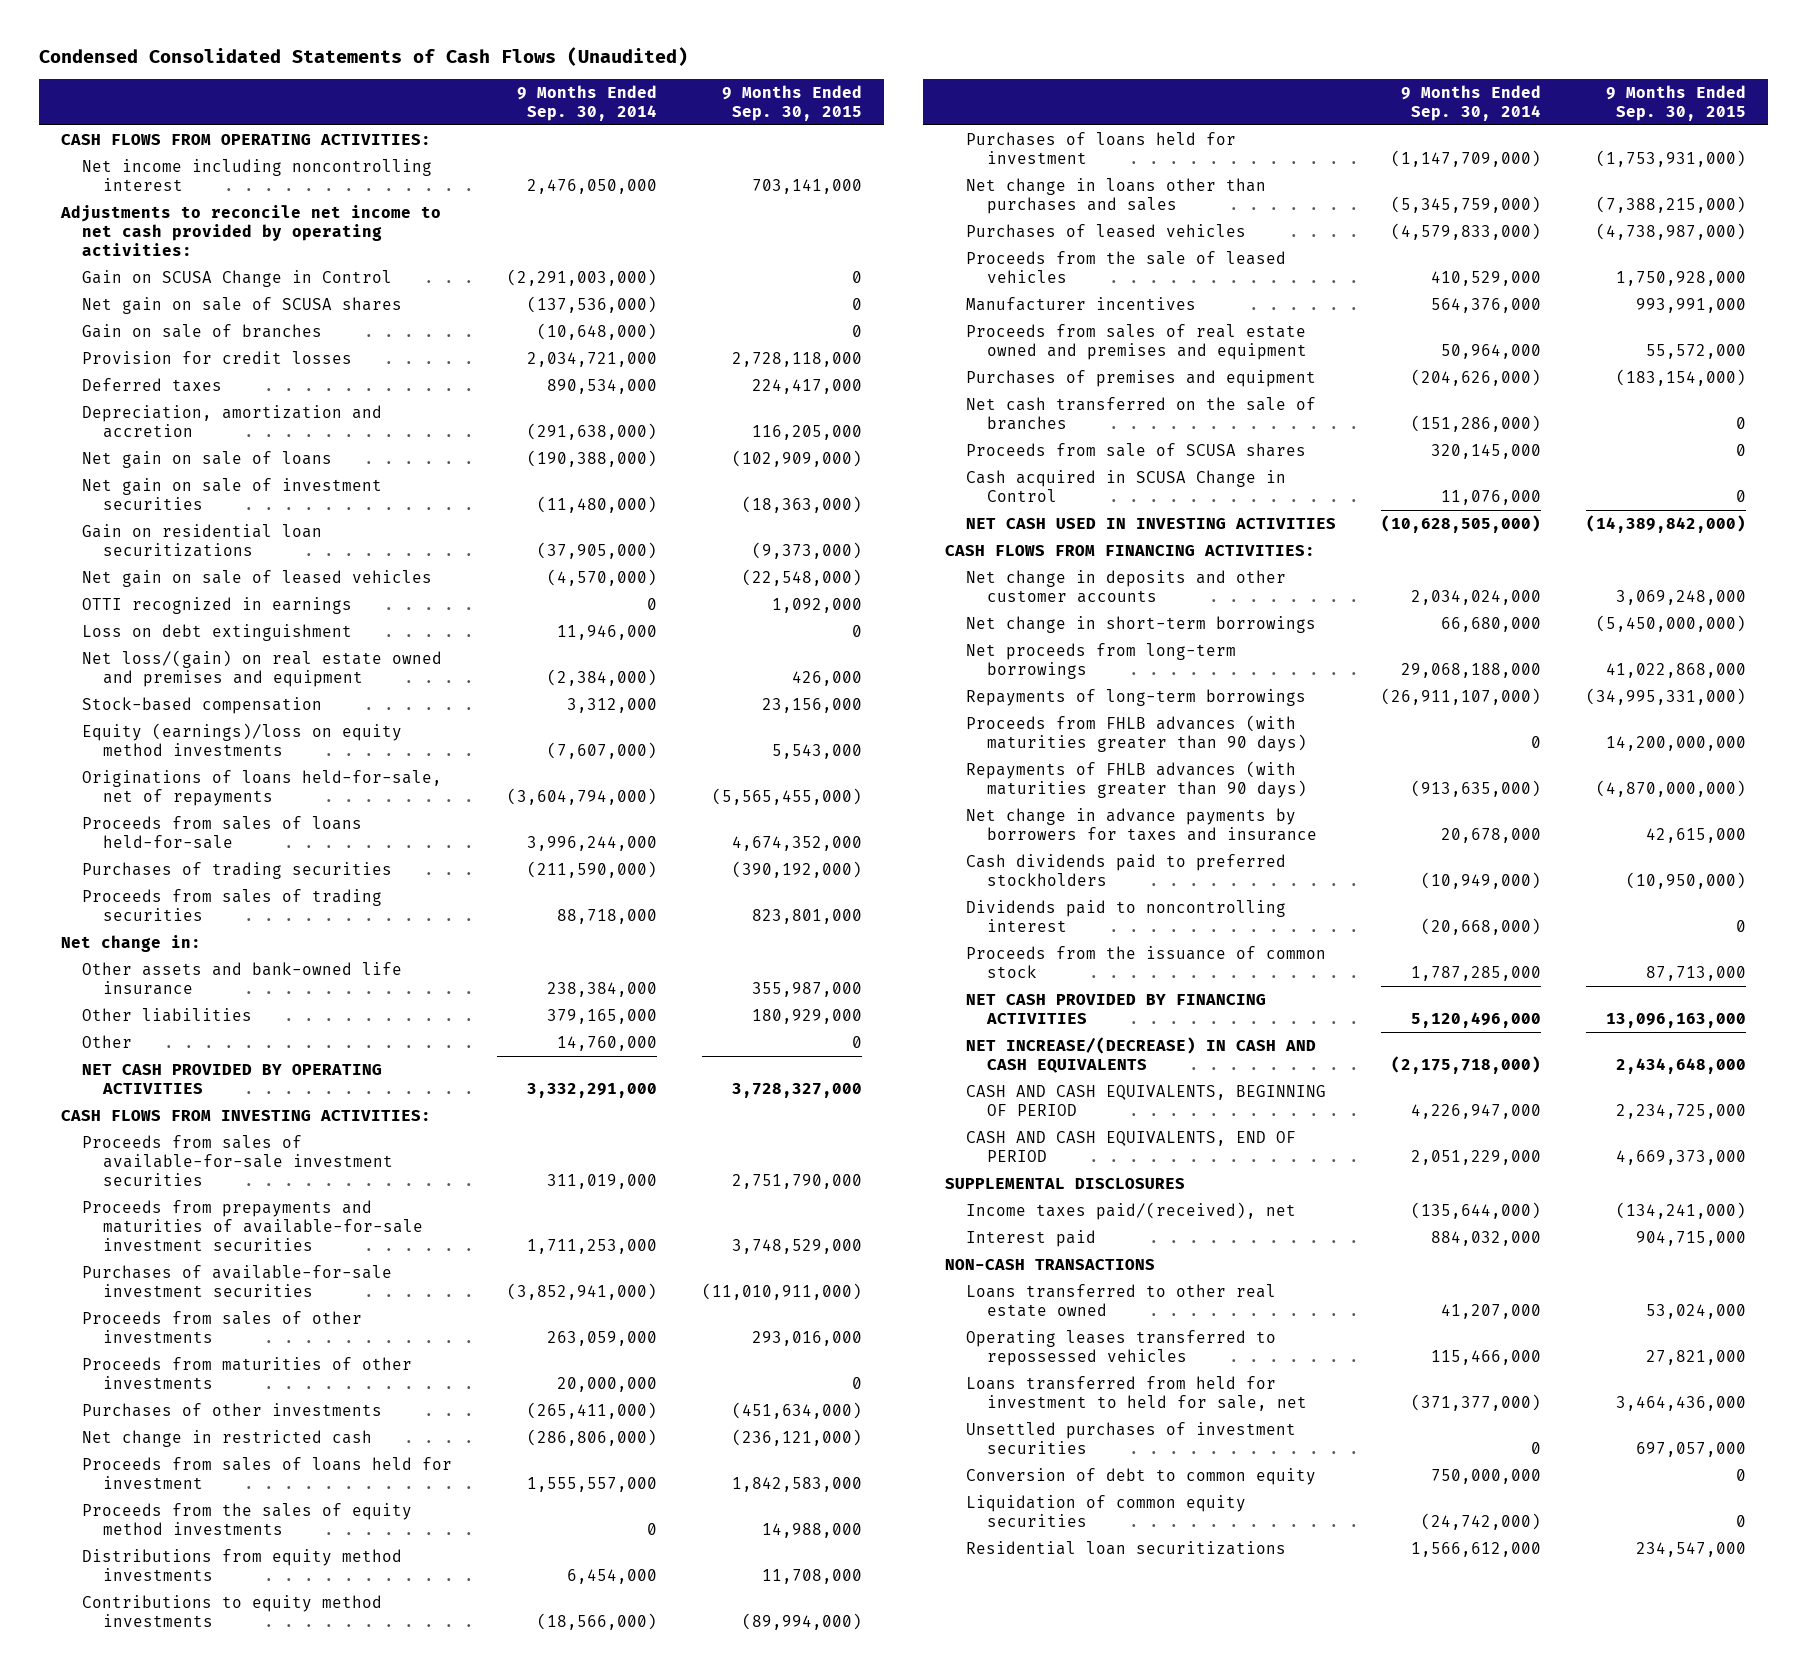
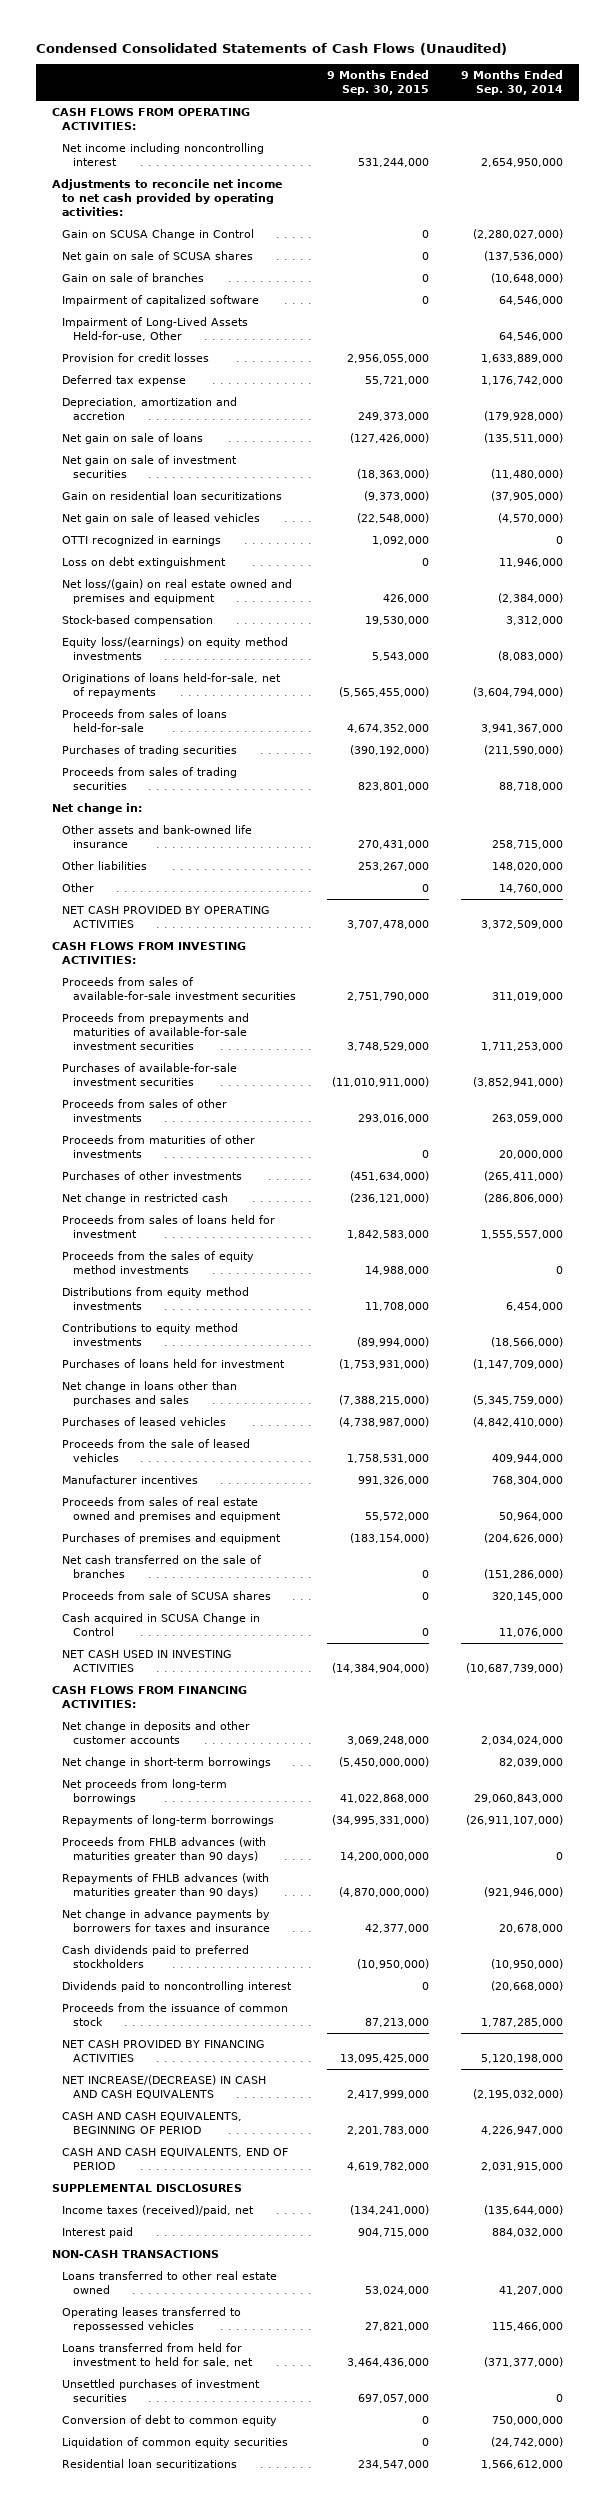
[526,178,657,194] 2,476,050,000 -> [481,158,564,168] 2,654,950,000
[751,178,862,194] 703,141,000 -> [358,158,430,168] 531,244,000
[506,269,657,287] (2,291,003,000) -> [473,229,564,240] (2,280,027,000)
none -> [62,295,260,307] Impairment of capitalized software
none -> [62,317,249,342] Impairment of Long-Lived Assets Held-for-use, Other
[526,352,657,368] 2,034,721,000 -> [481,354,564,364] 1,633,889,000
[731,352,862,368] 2,728,118,000 -> [347,354,430,364] 2,956,055,000
[82,378,223,393] Deferred taxes -> [62,375,187,387] Deferred tax expense
[546,379,657,395] 890,534,000 -> [481,376,564,386] 1,176,742,000
[751,379,862,395] 224,417,000 -> [365,376,430,386] 55,721,000
[526,422,657,440] (291,638,000) -> [484,411,564,422] (179,928,000)
[751,424,862,440] 116,205,000 -> [358,412,430,422] 249,373,000
[526,450,657,468] (190,388,000) -> [484,433,564,444] (135,511,000)
[731,450,862,468] (102,909,000) -> [350,433,430,444] (127,426,000)
[761,698,862,714] 23,156,000 -> [365,616,430,626] 19,530,000
[82,723,403,756] Equity (earnings)/loss on equity method investments -> [62,637,289,661] Equity loss/(earnings) on equity method investments
[546,741,657,759] (7,607,000) -> [498,651,564,662] (8,083,000)
[526,835,657,851] 3,996,244,000 -> [481,724,564,734] 3,941,367,000
[546,981,657,997] 238,384,000 -> [492,840,564,850] 258,715,000
[751,981,862,997] 355,987,000 -> [358,840,430,850] 270,431,000
[546,1009,657,1025] 379,165,000 -> [492,862,564,872] 148,020,000
[751,1009,862,1025] 180,929,000 -> [358,862,430,872] 253,267,000
[526,1082,657,1098] 3,332,291,000 -> [481,920,564,930] 3,372,509,000
[731,1082,862,1098] 3,728,327,000 -> [347,920,430,930] 3,707,478,000
[1390,223,1541,241] (4,579,833,000) -> [473,1417,564,1428] (4,842,410,000)
[1430,270,1541,286] 410,529,000 -> [492,1454,564,1464] 409,944,000
[1615,270,1746,286] 1,750,928,000 -> [347,1454,430,1464] 1,758,531,000
[1430,298,1541,314] 564,376,000 -> [492,1476,564,1486] 768,304,000
[1635,298,1746,314] 993,991,000 -> [358,1476,430,1486] 991,326,000
[1380,515,1541,534] (10,628,505,000) -> [466,1663,564,1674] (10,687,739,000)
[1585,515,1746,534] (14,389,842,000) -> [332,1663,430,1674] (14,384,904,000)
[1440,617,1541,633] 66,680,000 -> [499,1758,564,1768] 82,039,000
[1400,662,1541,678] 29,068,188,000 -> [474,1794,564,1804] 29,060,843,000
[1410,779,1541,797] (913,635,000) -> [484,1887,564,1898] (921,946,000)
[1645,827,1746,843] 42,615,000 -> [365,1924,430,1934] 42,377,000
[1420,871,1541,889] (10,949,000) -> [491,1959,564,1970] (10,950,000)
[1645,965,1746,981] 87,713,000 -> [365,2018,430,2028] 87,213,000
[1410,1011,1541,1028] 5,120,496,000 -> [481,2054,564,2064] 5,120,198,000
[1605,1012,1746,1028] 13,096,163,000 -> [340,2054,430,2064] 13,095,425,000
[1390,1055,1541,1074] (2,175,718,000) -> [473,2089,564,2100] (2,195,032,000)
[1615,1057,1746,1074] 2,434,648,000 -> [347,2090,430,2100] 2,417,999,000
[1615,1103,1746,1119] 2,234,725,000 -> [347,2126,430,2136] 2,201,783,000
[1410,1149,1541,1165] 2,051,229,000 -> [481,2162,564,2172] 2,031,915,000
[1615,1149,1746,1165] 4,669,373,000 -> [347,2162,430,2172] 4,619,782,000
[966,1202,1297,1221] Income taxes paid/(received), net -> [62,2205,255,2217] Income taxes (received)/paid, net

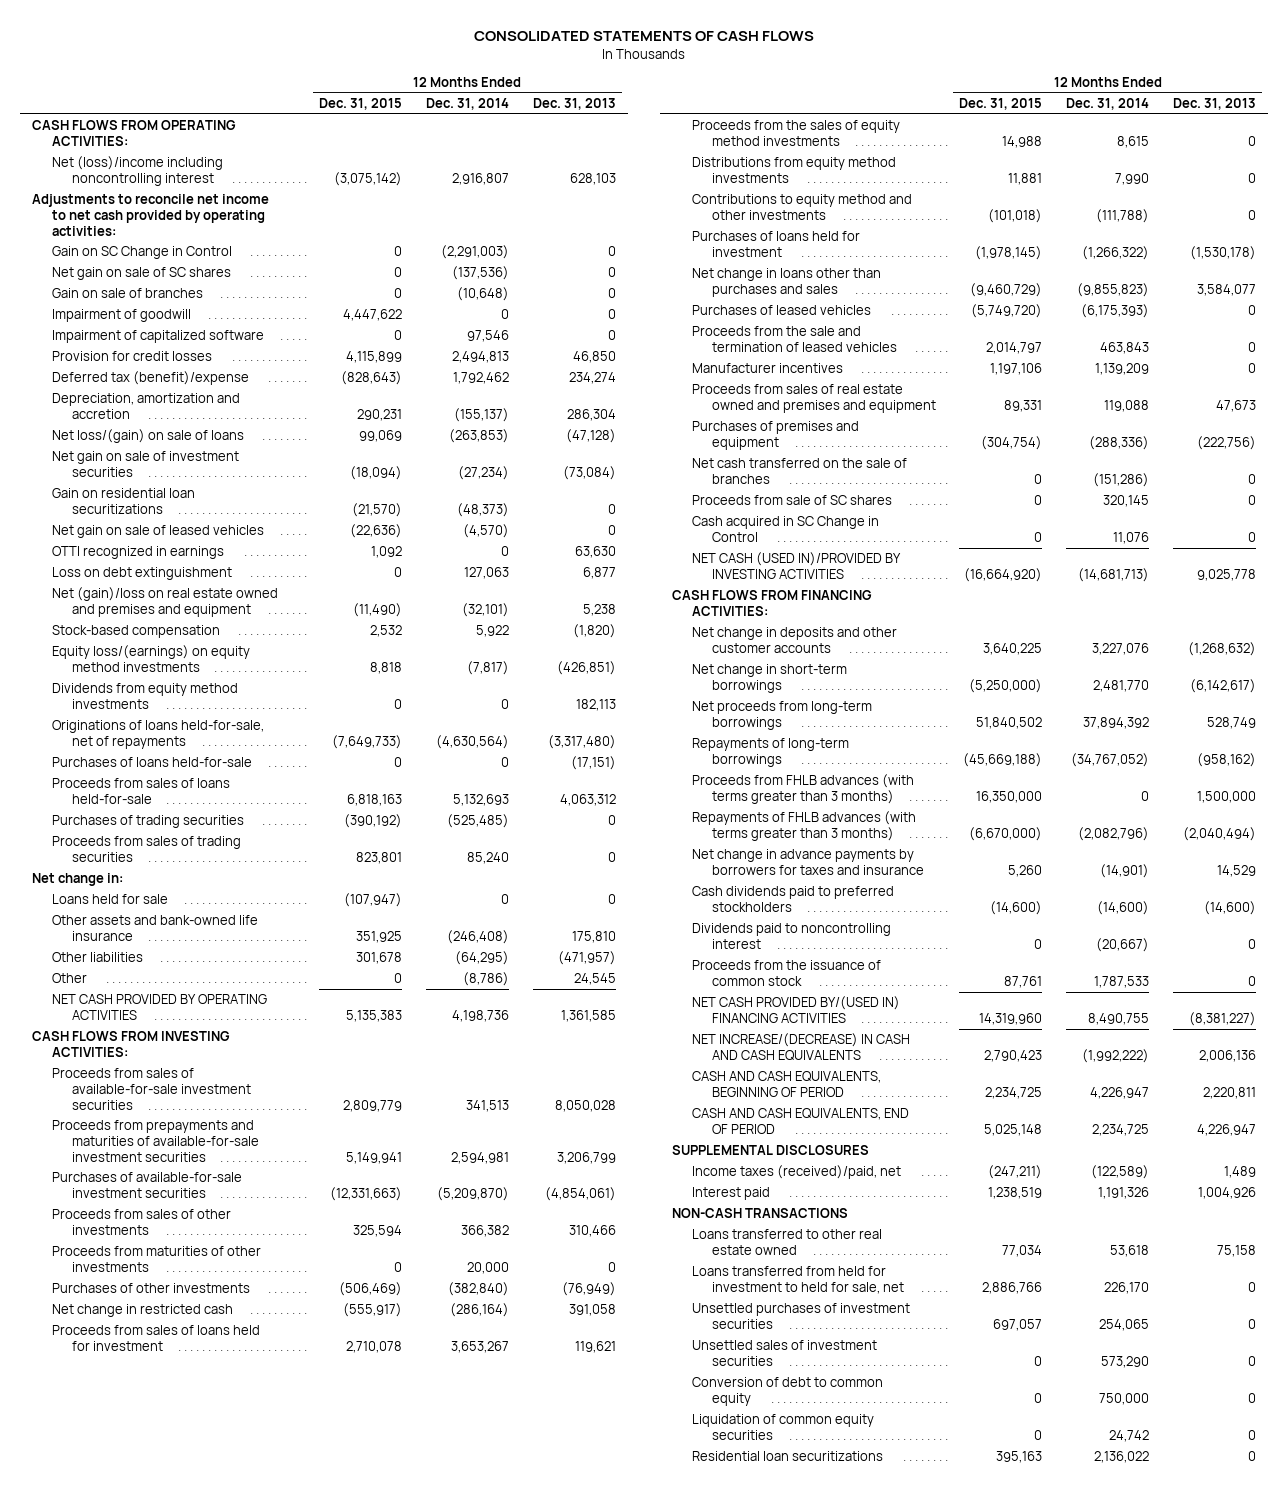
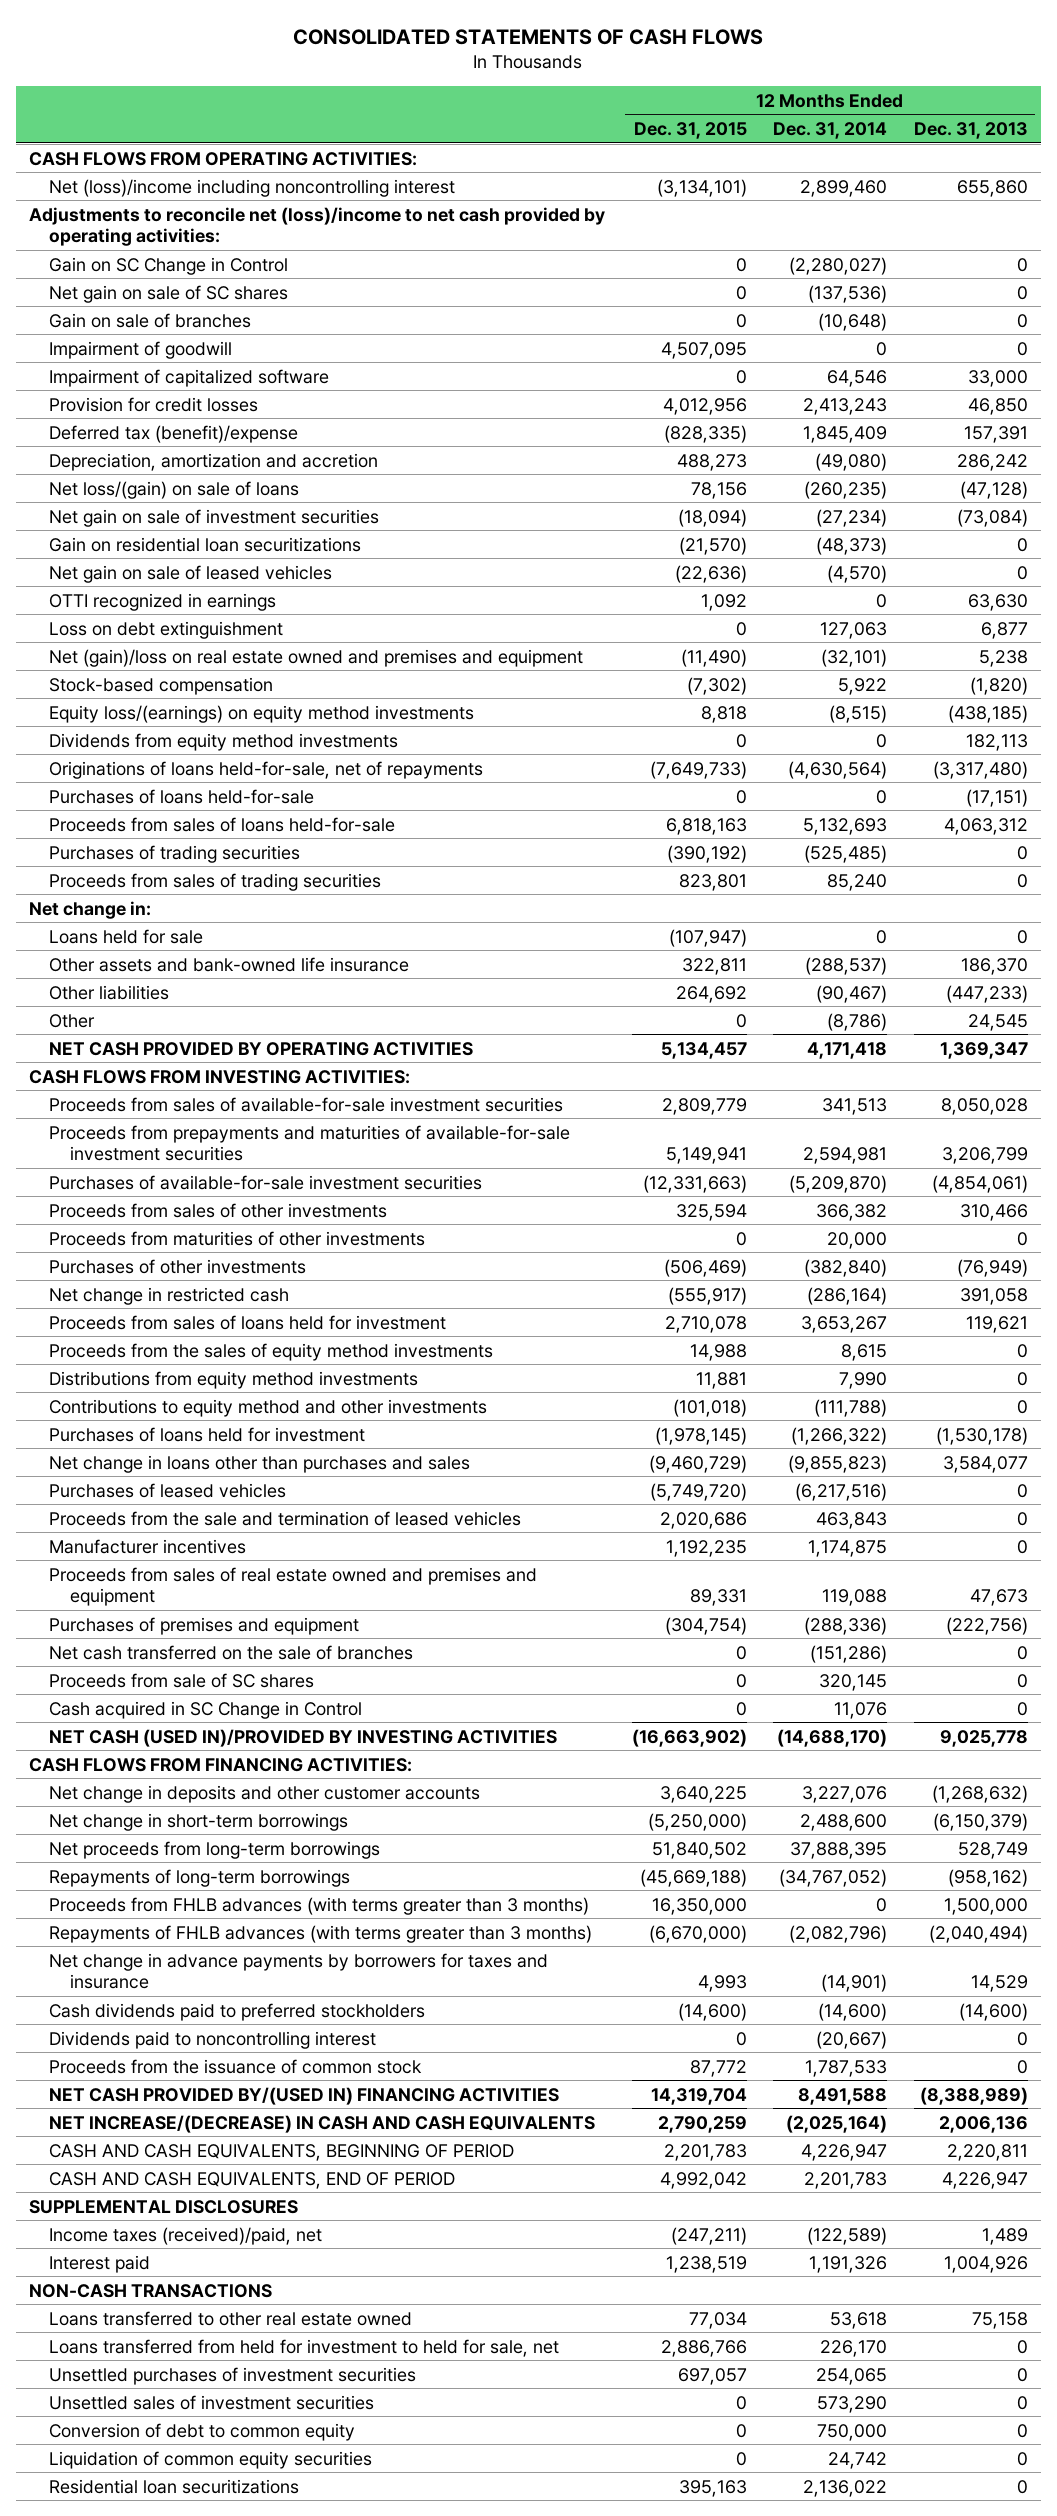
[334,172,403,187] (3,075,142) -> [656,178,747,197] (3,134,101)
[451,173,509,186] 2,916,807 -> [800,179,888,197] 2,899,460
[569,173,616,186] 628,103 -> [956,179,1028,197] 655,860
[32,194,270,236] Adjustments to reconcile net income to net cash provided by operating activities: -> [29,206,606,247] Adjustments to reconcile net (loss)/income to net cash provided by operating activities:
[440,245,509,260] (2,291,003) -> [789,256,888,275] (2,280,027)
[343,309,403,322] 4,447,622 -> [660,341,747,359] 4,507,095
[466,330,509,343] 97,546 -> [827,369,888,387] 64,546
[607,330,616,341] 0 -> [967,369,1028,387] 33,000
[346,351,403,364] 4,115,899 -> [662,397,747,415] 4,012,956
[451,351,509,364] 2,494,813 -> [803,397,888,415] 2,413,243
[341,371,403,386] (828,643) -> [663,424,747,443] (828,335)
[452,372,509,385] 1,792,462 -> [803,425,888,443] 1,845,409
[568,372,616,385] 234,274 -> [963,425,1028,443] 157,391
[357,409,403,422] 290,231 -> [676,453,747,471] 488,273
[453,408,509,423] (155,137) -> [815,452,888,471] (49,080)
[566,409,616,422] 286,304 -> [956,453,1028,471] 286,242
[359,430,403,443] 99,069 -> [690,481,747,499] 78,156
[448,429,509,444] (263,853) -> [804,480,888,499] (260,235)
[370,625,403,638] 2,532 -> [686,676,747,695] (7,302)
[466,661,509,676] (7,817) -> [829,704,888,723] (8,515)
[556,661,616,676] (426,851) -> [947,704,1028,723] (438,185)
[356,931,403,944] 351,925 -> [681,957,747,975] 322,811
[446,930,509,945] (246,408) -> [805,956,888,975] (288,537)
[571,931,616,944] 175,810 -> [960,957,1028,975] 186,370
[356,952,403,965] 301,678 -> [675,985,747,1003] 264,692
[454,951,509,966] (64,295) -> [816,984,888,1003] (90,467)
[557,951,616,966] (471,957) -> [945,984,1028,1003] (447,233)
[346,1010,403,1023] 5,135,383 -> [660,1041,747,1059] 5,134,457
[451,1010,509,1023] 4,198,736 -> [807,1041,888,1059] 4,171,418
[560,1010,616,1023] 1,361,585 -> [939,1041,1028,1059] 1,369,347
[1081,304,1150,319] (6,175,393) -> [795,1482,888,1501] (6,217,516)
[986,342,1043,355] 2,014,797 -> [659,1511,747,1529] 2,020,686
[990,363,1043,376] 1,197,106 -> [665,1539,747,1557] 1,192,235
[1095,363,1150,376] 1,139,209 -> [808,1539,888,1557] 1,174,875
[964,568,1043,583] (16,664,920) -> [631,1728,747,1747] (16,663,902)
[1078,568,1150,583] (14,681,713) -> [777,1728,888,1747] (14,688,170)
[1093,680,1150,693] 2,481,770 -> [800,1813,888,1831] 2,488,600
[1189,679,1256,694] (6,142,617) -> [932,1812,1028,1831] (6,150,379)
[1083,717,1150,730] 37,894,392 -> [790,1841,888,1859] 37,888,395
[1008,865,1043,878] 5,260 -> [697,1975,747,1993] 4,993
[1004,976,1043,989] 87,761 -> [689,2059,747,2077] 87,772
[979,1013,1043,1026] 14,319,960 -> [650,2087,747,2105] 14,319,704
[1088,1013,1150,1026] 8,490,755 -> [798,2087,888,2105] 8,491,588
[1188,1012,1256,1027] (8,381,227) -> [919,2086,1028,2105] (8,388,989)
[984,1050,1043,1063] 2,790,423 -> [657,2115,747,2133] 2,790,259
[1082,1049,1150,1064] (1,992,222) -> [786,2114,888,2133] (2,025,164)
[985,1087,1043,1100] 2,234,725 -> [663,2143,747,2161] 2,201,783
[984,1124,1043,1137] 5,025,148 -> [659,2171,747,2189] 4,992,042
[1092,1124,1150,1137] 2,234,725 -> [804,2171,888,2189] 2,201,783

